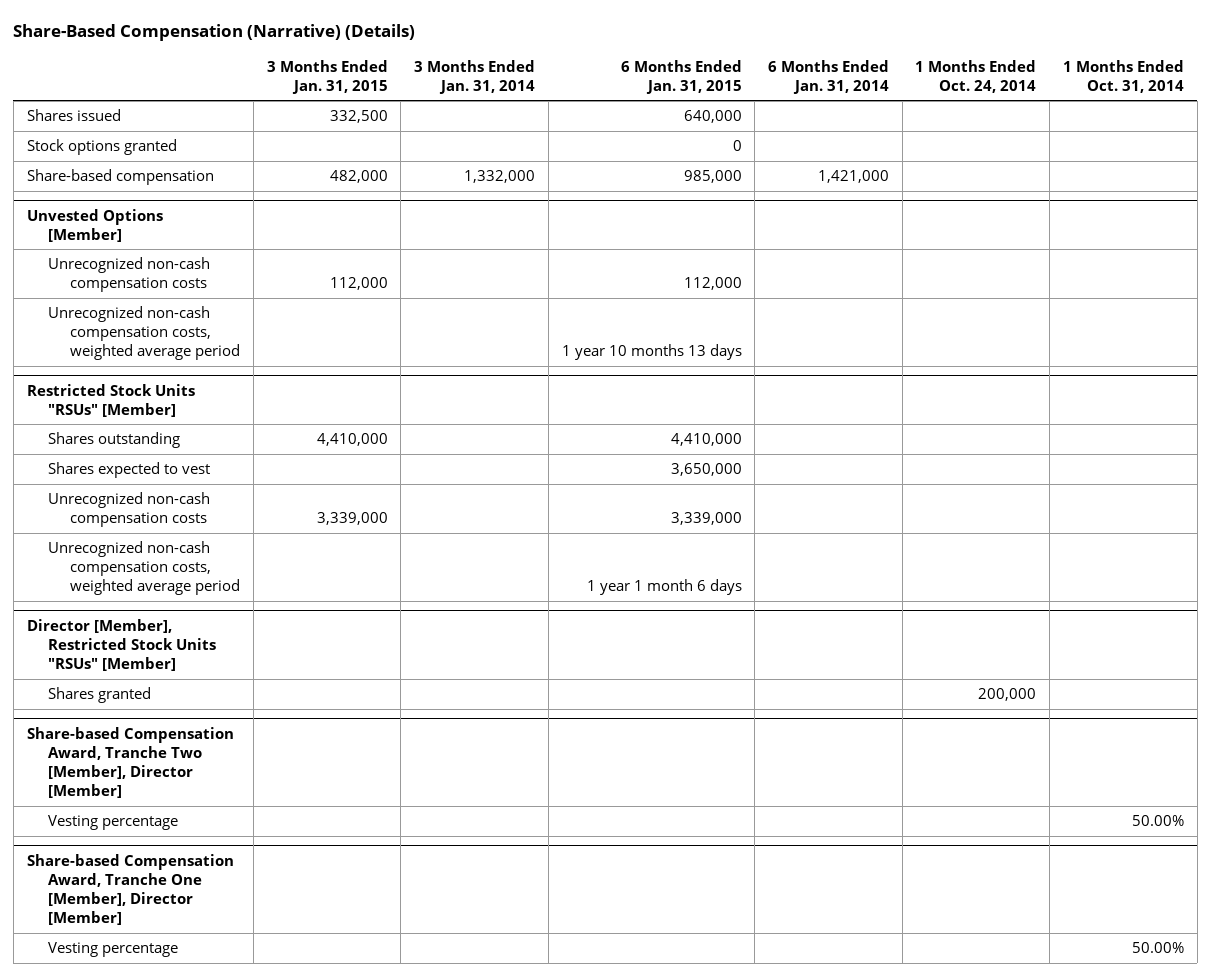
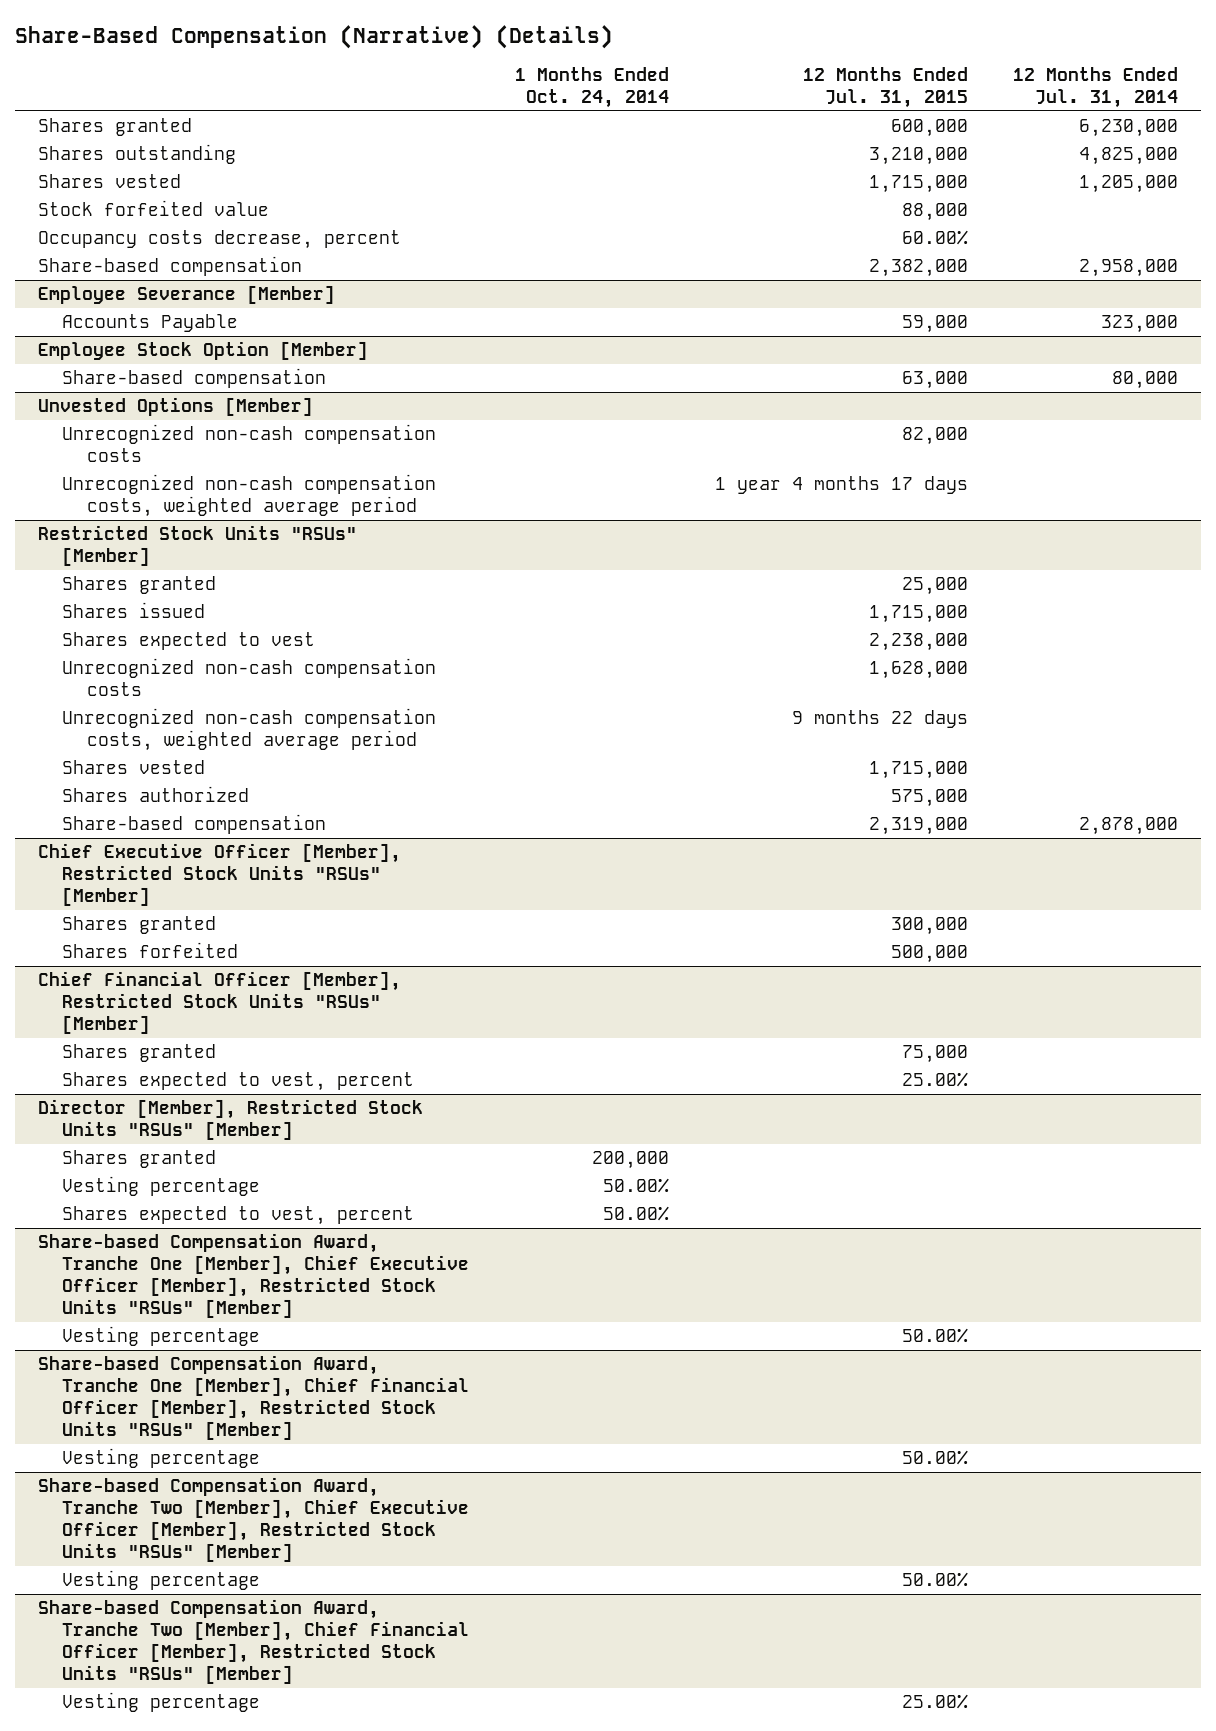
[266,59,388,94] 3 Months Ended Jan. 31, 2015 -> none
[414,59,536,94] 3 Months Ended Jan. 31, 2014 -> none
[620,59,742,94] 6 Months Ended Jan. 31, 2015 -> none
[767,59,889,94] 6 Months Ended Jan. 31, 2014 -> none
[1062,59,1184,93] 1 Months Ended Oct. 31, 2014 -> none
none -> [802,67,968,109] 12 Months Ended Jul. 31, 2015
none -> [1013,67,1179,109] 12 Months Ended Jul. 31, 2014
[26,109,121,122] Shares issued -> none
[26,139,177,156] Stock options granted -> none
none -> [38,118,193,137] Shares granted
none -> [38,144,237,165] Shares outstanding
none -> [38,174,182,189] Shares vested
none -> [38,200,270,217] Stock forfeited value
none -> [38,230,402,250] Occupancy costs decrease, percent
none -> [38,285,336,305] Employee Severance [Member]
none -> [62,314,239,333] Accounts Payable
none -> [38,341,369,361] Employee Stock Option [Member]
none -> [62,368,327,389] Share-based compensation
[48,432,181,449] Shares outstanding -> none
none -> [62,576,217,595] Shares granted
none -> [62,602,206,619] Shares issued
none -> [62,760,206,775] Shares vested
none -> [62,786,250,803] Shares authorized
none -> [62,814,327,835] Share-based compensation
none -> [38,843,402,907] Chief Executive Officer [Member], Restricted Stock Units "RSUs" [Member]
none -> [62,916,217,935] Shares granted
none -> [62,942,239,959] Shares forfeited
none -> [38,971,402,1035] Chief Financial Officer [Member], Restricted Stock Units "RSUs" [Member]
none -> [62,1044,217,1063] Shares granted
none -> [62,1072,415,1092] Shares expected to vest, percent
[26,726,234,799] Share-based Compensation Award, Tranche Two [Member], Director [Member] -> none
[48,815,179,831] Vesting percentage -> none
[26,853,234,926] Share-based Compensation Award, Tranche One [Member], Director [Member] -> none
[48,942,179,958] Vesting percentage -> none
none -> [62,1176,261,1197] Vesting percentage
none -> [62,1206,415,1226] Shares expected to vest, percent
none -> [38,1233,470,1319] Share-based Compensation Award, Tranche One [Member], Chief Executive Officer [Member], Restricted Stock Units "RSUs" [Member]
none -> [62,1326,261,1347] Vesting percentage
none -> [38,1355,470,1441] Share-based Compensation Award, Tranche One [Member], Chief Financial Officer [Member], Restricted Stock Units "RSUs" [Member]
none -> [62,1448,261,1469] Vesting percentage
none -> [38,1477,470,1563] Share-based Compensation Award, Tranche Two [Member], Chief Executive Officer [Member], Restricted Stock Units "RSUs" [Member]
none -> [62,1570,261,1591] Vesting percentage
none -> [38,1599,470,1685] Share-based Compensation Award, Tranche Two [Member], Chief Financial Officer [Member], Restricted Stock Units "RSUs" [Member]
none -> [62,1692,261,1713] Vesting percentage

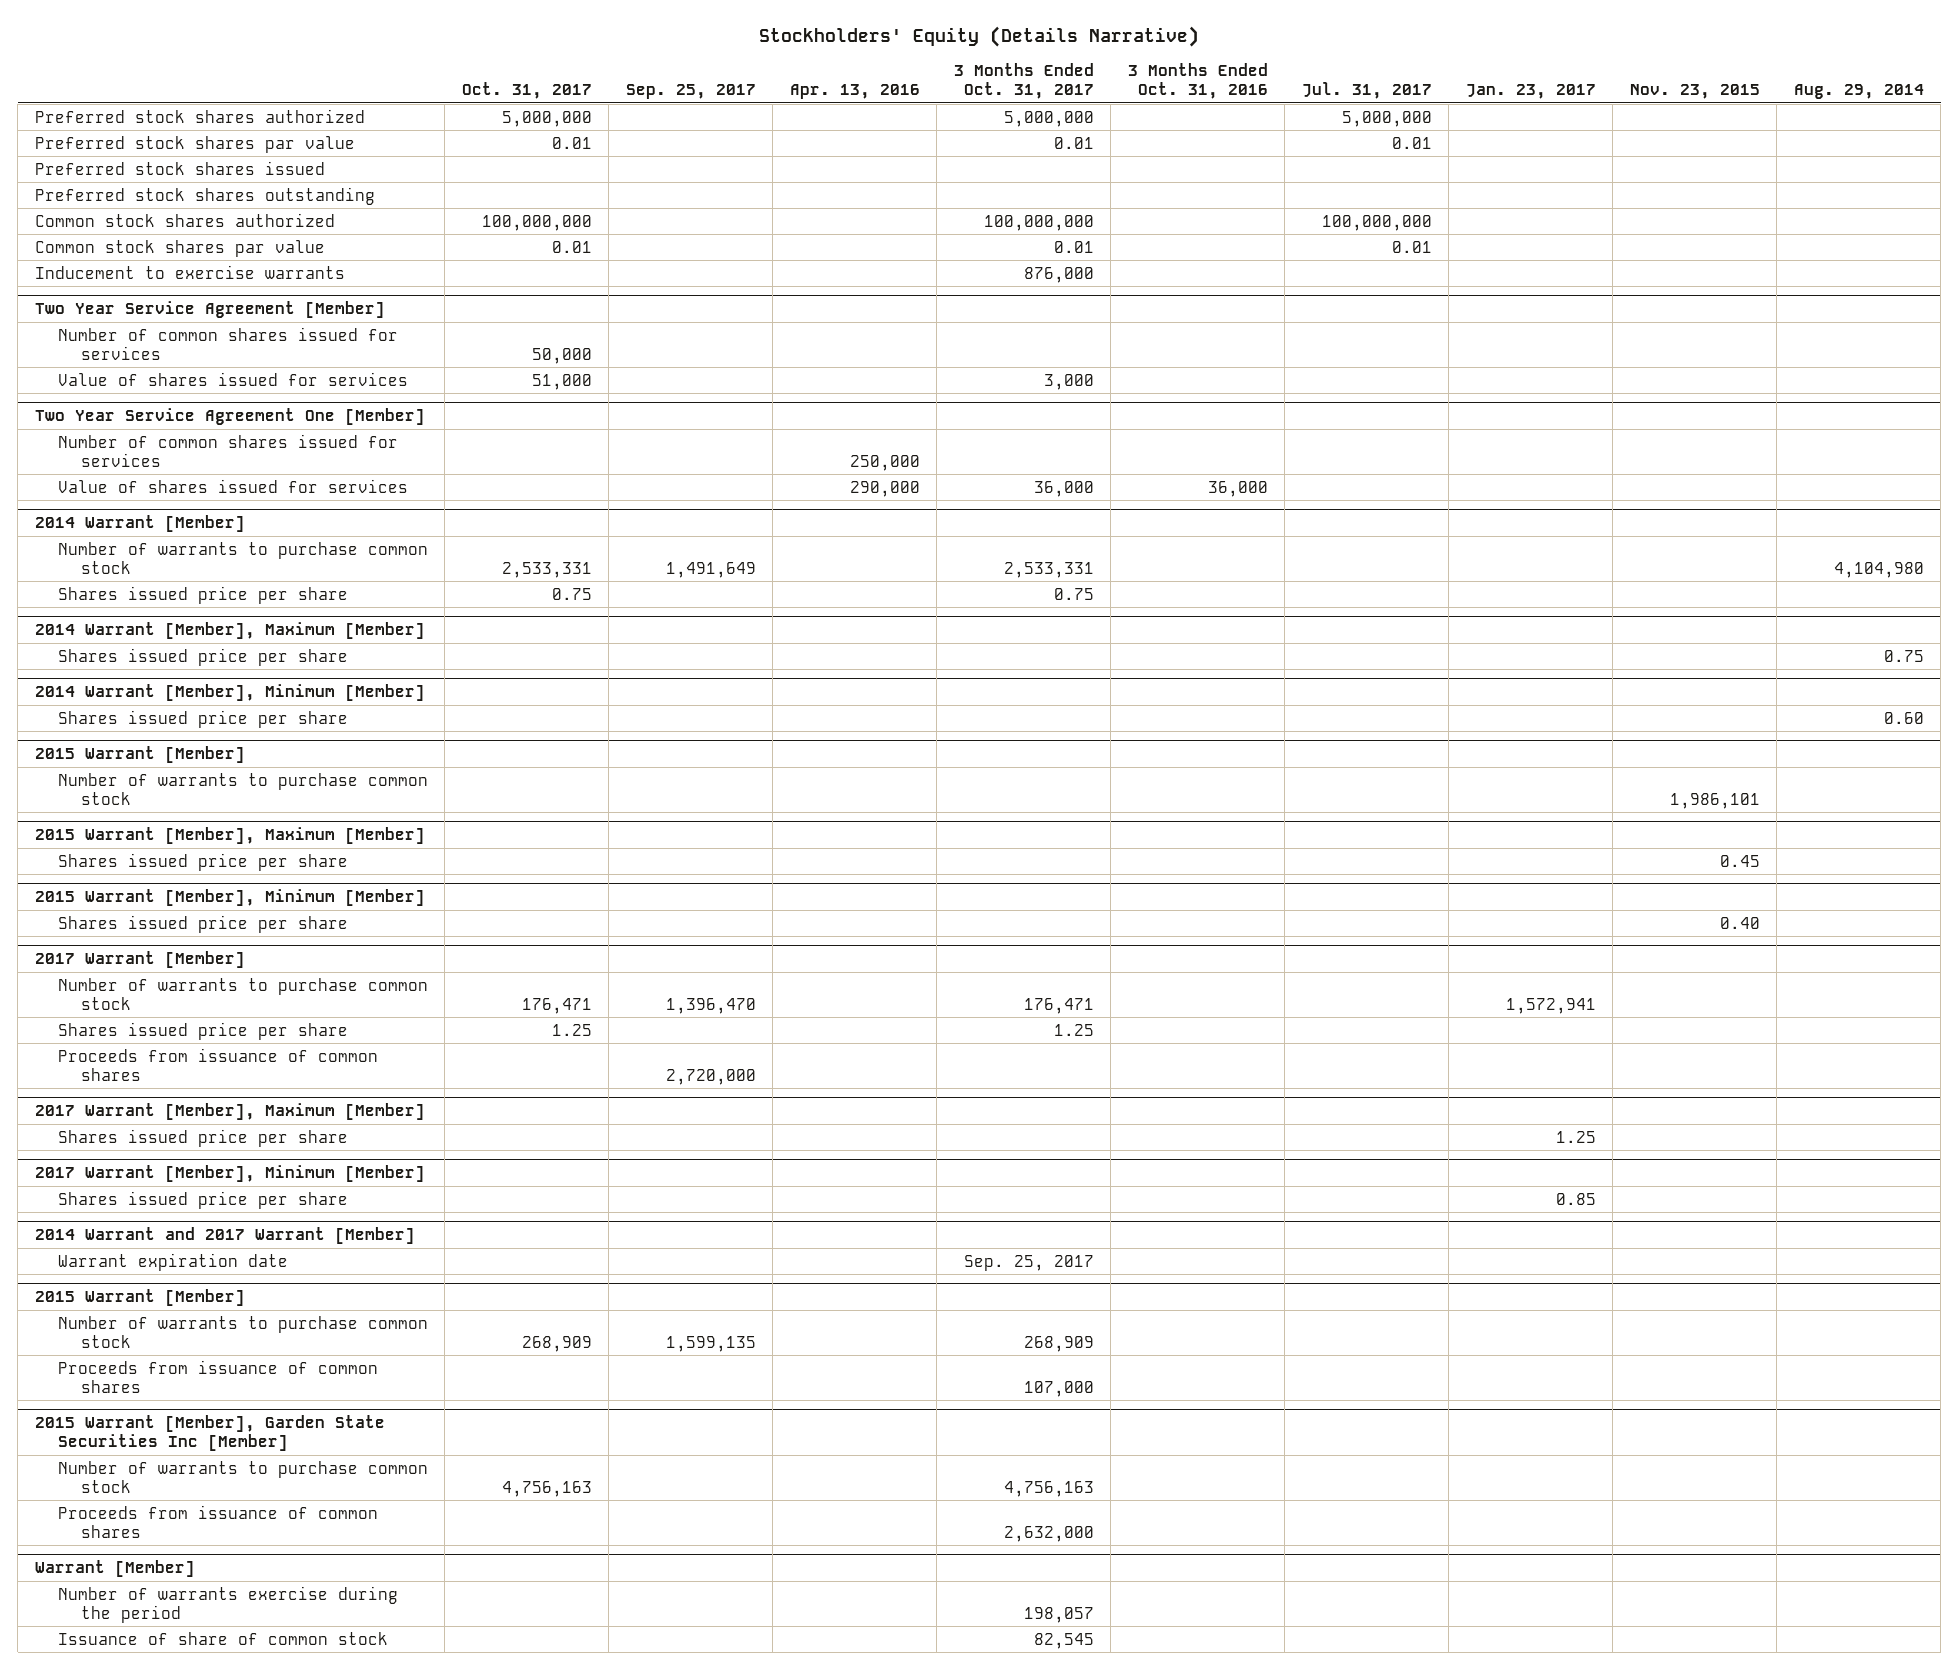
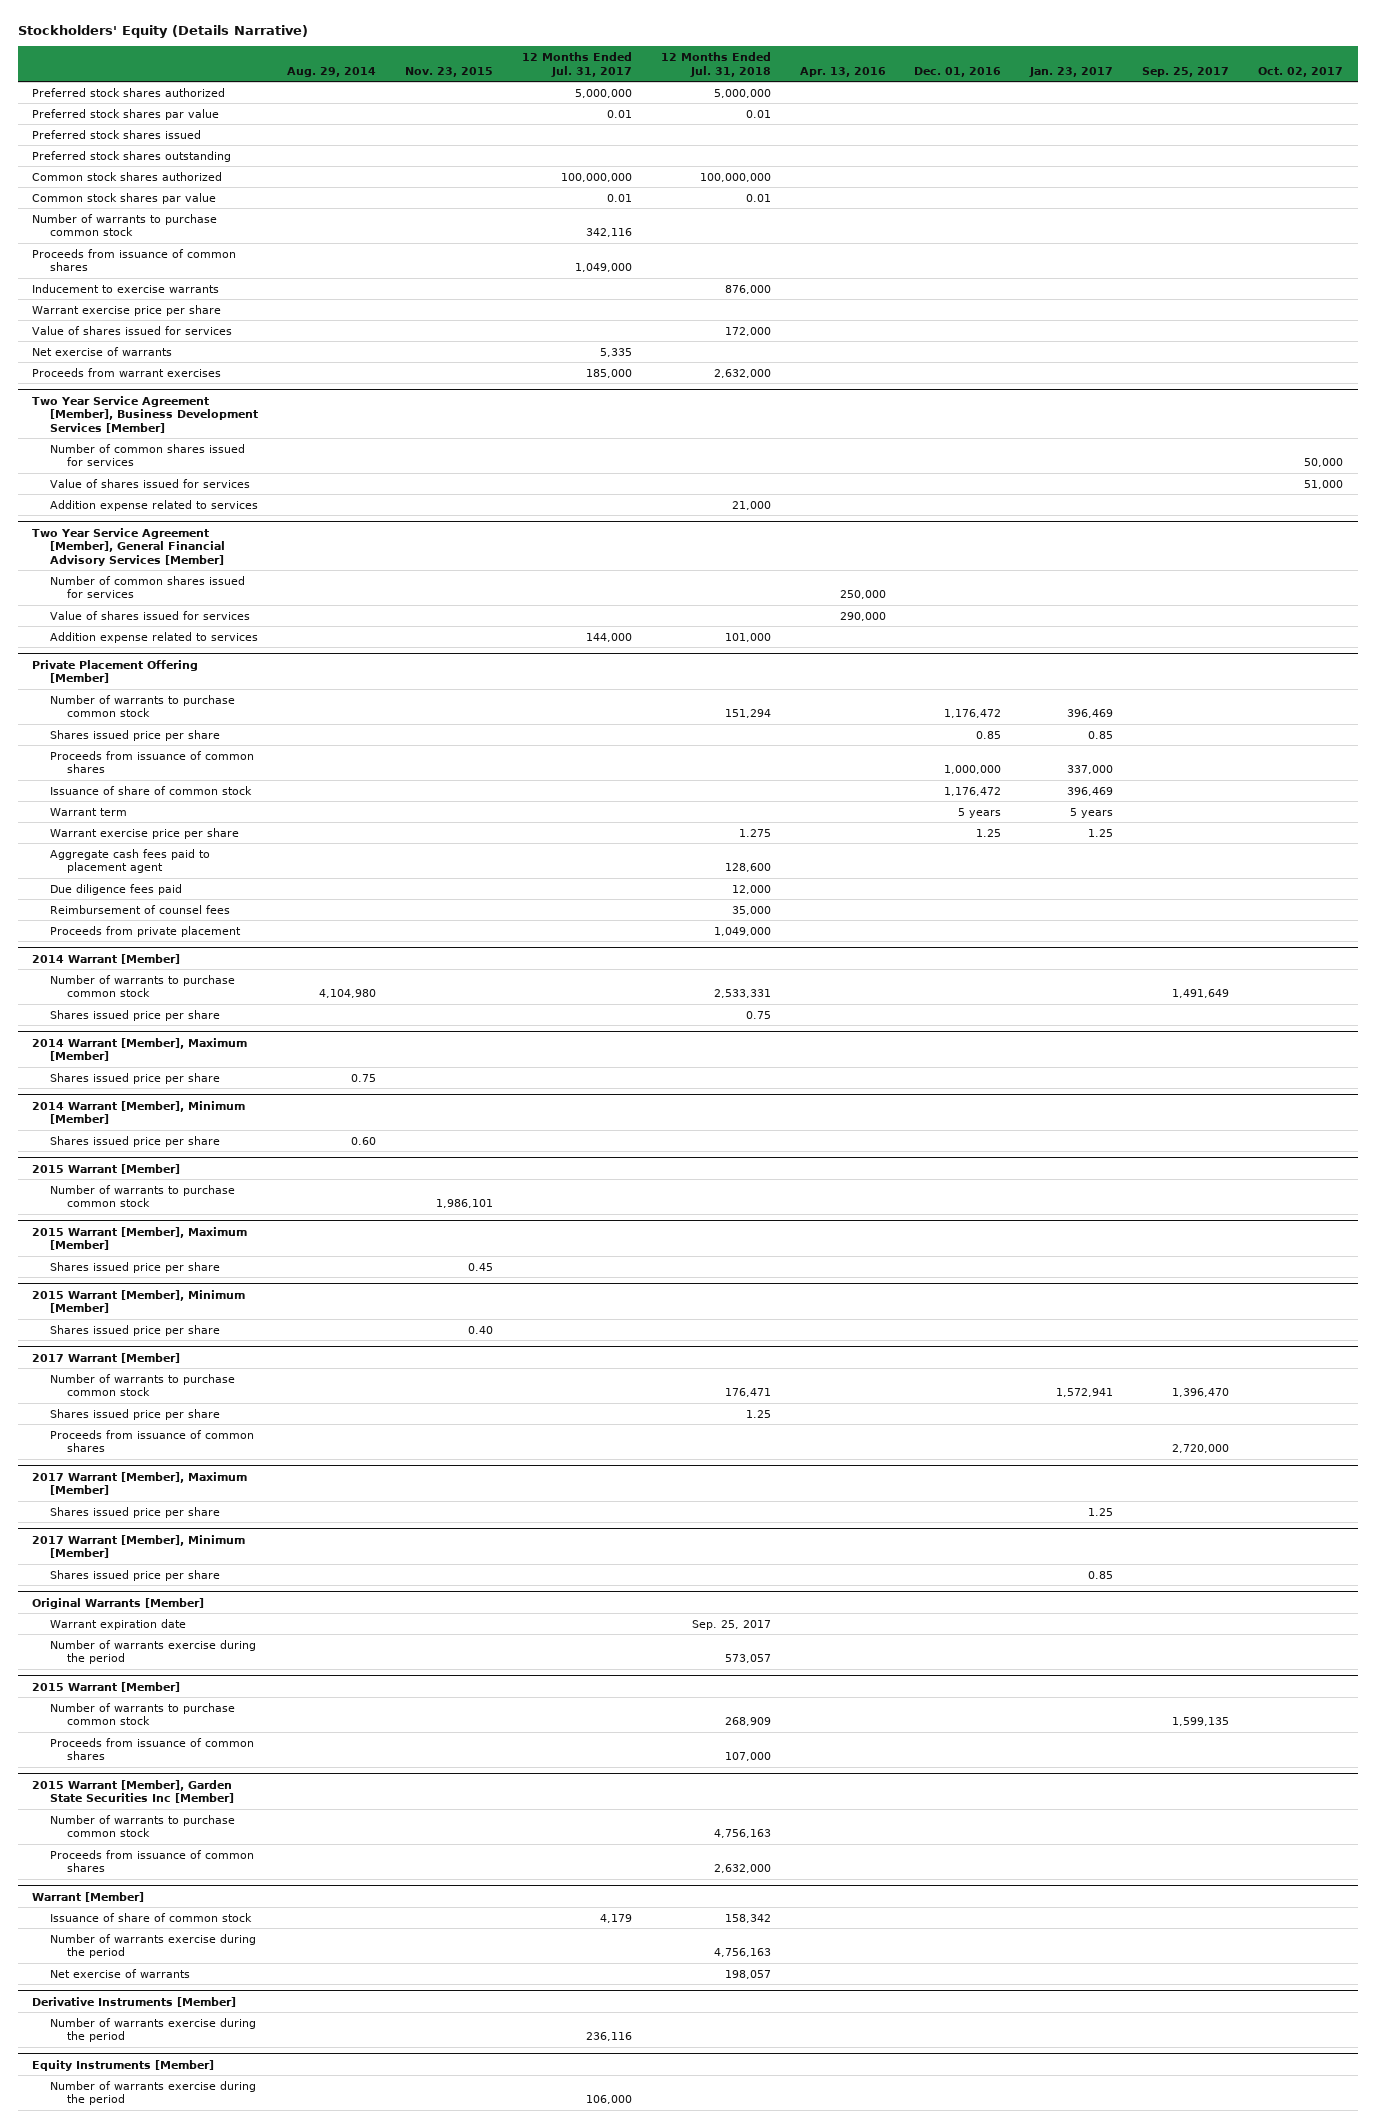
[461,81,592,99] Oct. 31, 2017 -> none
[953,62,1094,99] 3 Months Ended Oct. 31, 2017 -> none
[1127,62,1268,99] 3 Months Ended Oct. 31, 2016 -> none
[1301,81,1432,99] Jul. 31, 2017 -> none
none -> [521,52,632,77] 12 Months Ended Jul. 31, 2017
none -> [660,52,771,77] 12 Months Ended Jul. 31, 2018
none -> [914,66,1002,77] Dec. 01, 2016
none -> [1258,66,1344,77] Oct. 02, 2017
none -> [32,213,218,237] Number of warrants to purchase common stock
none -> [32,248,237,272] Proceeds from issuance of common shares
none -> [32,304,222,316] Warrant exercise price per share
none -> [32,325,233,335] Value of shares issued for services
none -> [32,346,173,356] Net exercise of warrants
none -> [32,367,222,377] Proceeds from warrant exercises
[34,301,385,319] Two Year Service Agreement [Member] -> [32,395,258,433] Two Year Service Agreement [Member], Business Development Services [Member]
none -> [49,499,258,511] Addition expense related to services
[34,408,425,426] Two Year Service Agreement One [Member] -> [32,527,225,566] Two Year Service Agreement [Member], General Financial Advisory Services [Member]
none -> [49,631,258,643] Addition expense related to services
none -> [32,659,199,684] Private Placement Offering [Member]
none -> [49,694,235,718] Number of warrants to purchase common stock
none -> [49,729,220,741] Shares issued price per share
none -> [49,750,254,774] Proceeds from issuance of common shares
none -> [49,785,252,795] Issuance of share of common stock
none -> [49,807,127,816] Warrant term
none -> [49,827,239,839] Warrant exercise price per share
none -> [49,848,210,874] Aggregate cash fees paid to placement agent
none -> [49,883,182,895] Due diligence fees paid
none -> [49,904,230,914] Reimbursement of counsel fees
none -> [49,925,241,937] Proceeds from private placement
[34,1227,415,1245] 2014 Warrant and 2017 Warrant [Member] -> none
[57,1252,288,1271] Warrant expiration date -> none
none -> [32,1597,205,1609] Original Warrants [Member]
none -> [49,1618,186,1630] Warrant expiration date
none -> [49,1639,256,1665] Number of warrants exercise during the period
[57,1585,398,1623] Number of warrants exercise during the period -> [49,1933,256,1959] Number of warrants exercise during the period
none -> [49,1968,190,1978] Net exercise of warrants
none -> [32,1996,237,2007] Derivative Instruments [Member]
none -> [49,2017,256,2043] Number of warrants exercise during the period
none -> [32,2059,215,2071] Equity Instruments [Member]
none -> [49,2080,256,2106] Number of warrants exercise during the period

